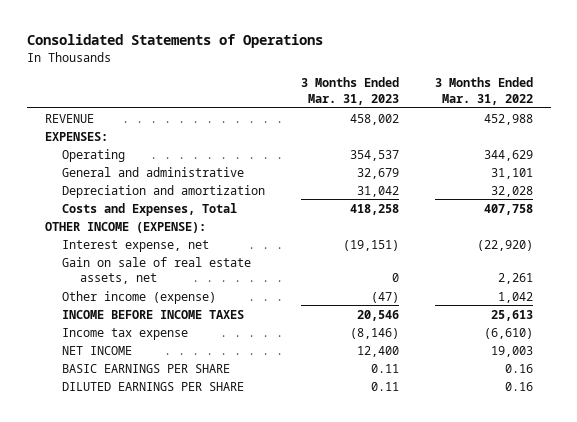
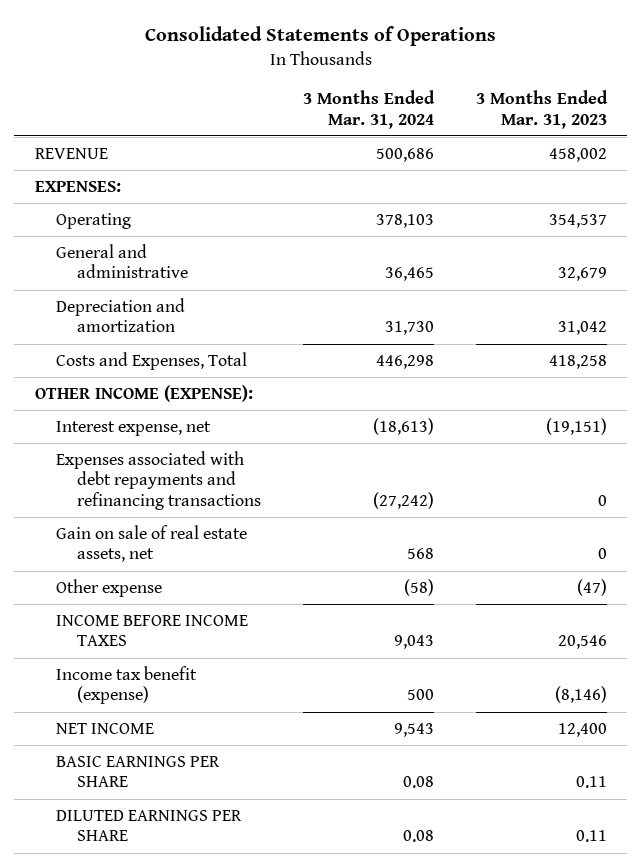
[434,77,533,105] 3 Months Ended Mar. 31, 2022 -> none
none -> [302,90,435,129] 3 Months Ended Mar. 31, 2024
none -> [56,450,262,510] Expenses associated with debt repayments and refinancing transactions
[62,290,217,304] Other income (expense) -> [56,578,163,597] Other expense
[62,327,189,340] Income tax expense -> [56,665,198,705] Income tax benefit (expense)

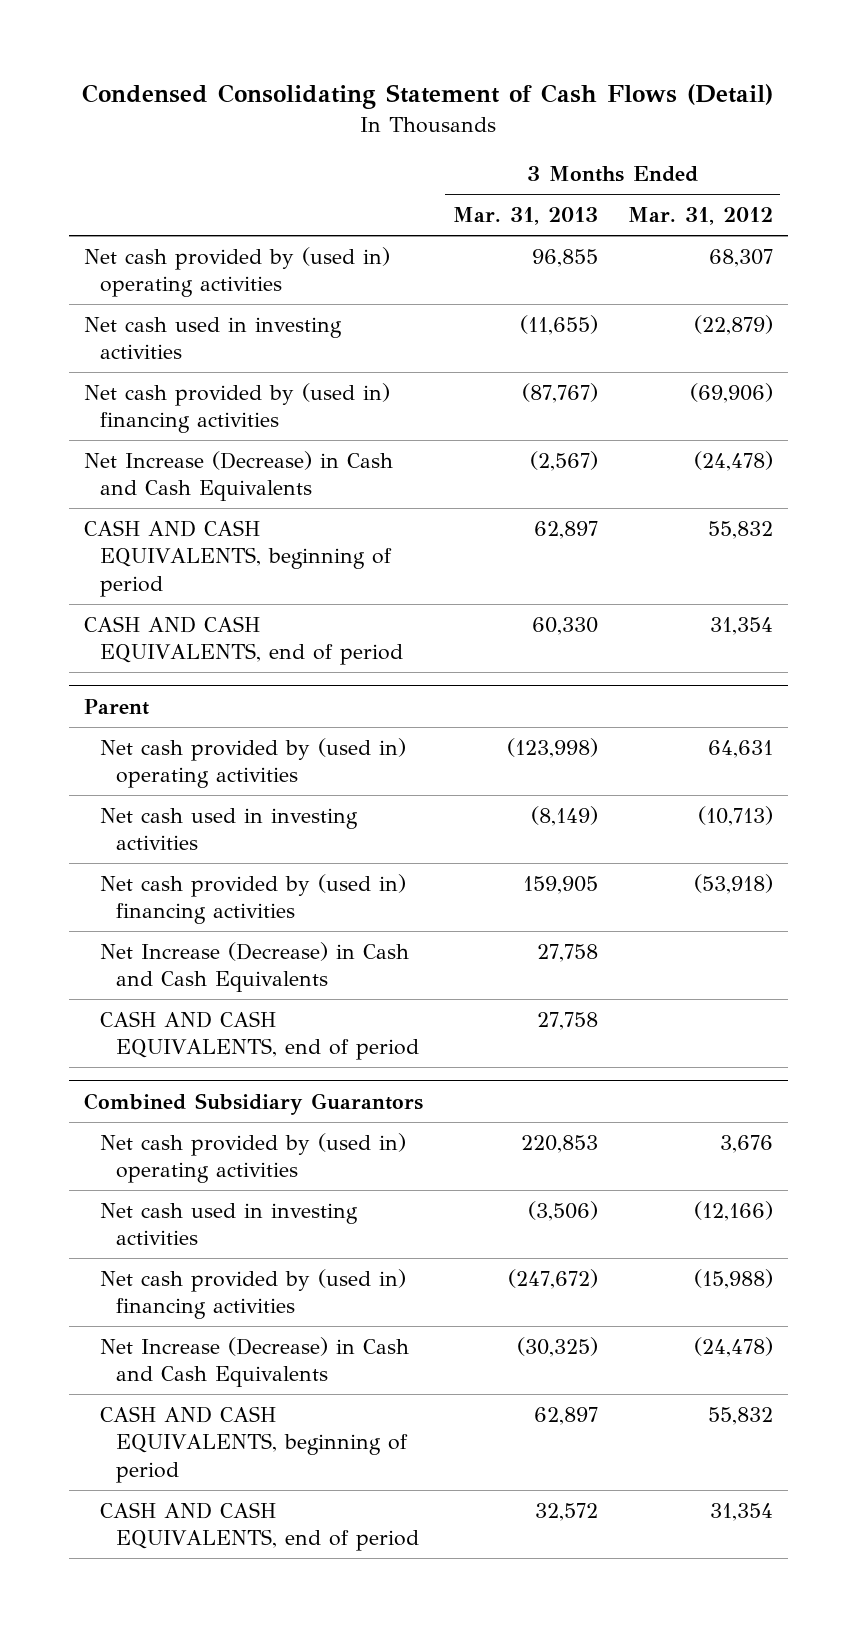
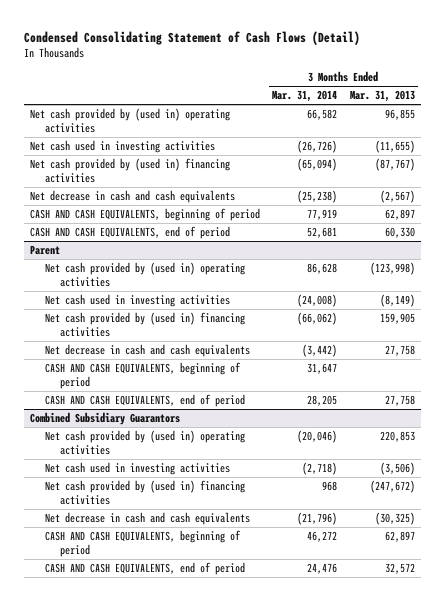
[627,207,773,226] Mar. 31, 2012 -> none
none -> [272,90,338,103] Mar. 31, 2014
[83,450,393,502] Net Increase (Decrease) in Cash and Cash Equivalents -> [29,189,235,203] Net decrease in cash and cash equivalents
[100,941,410,993] Net Increase (Decrease) in Cash and Cash Equivalents -> [44,343,250,357] Net decrease in cash and cash equivalents
none -> [44,361,241,390] CASH AND CASH EQUIVALENTS, beginning of period
[100,1336,410,1388] Net Increase (Decrease) in Cash and Cash Equivalents -> [44,511,250,525] Net decrease in cash and cash equivalents

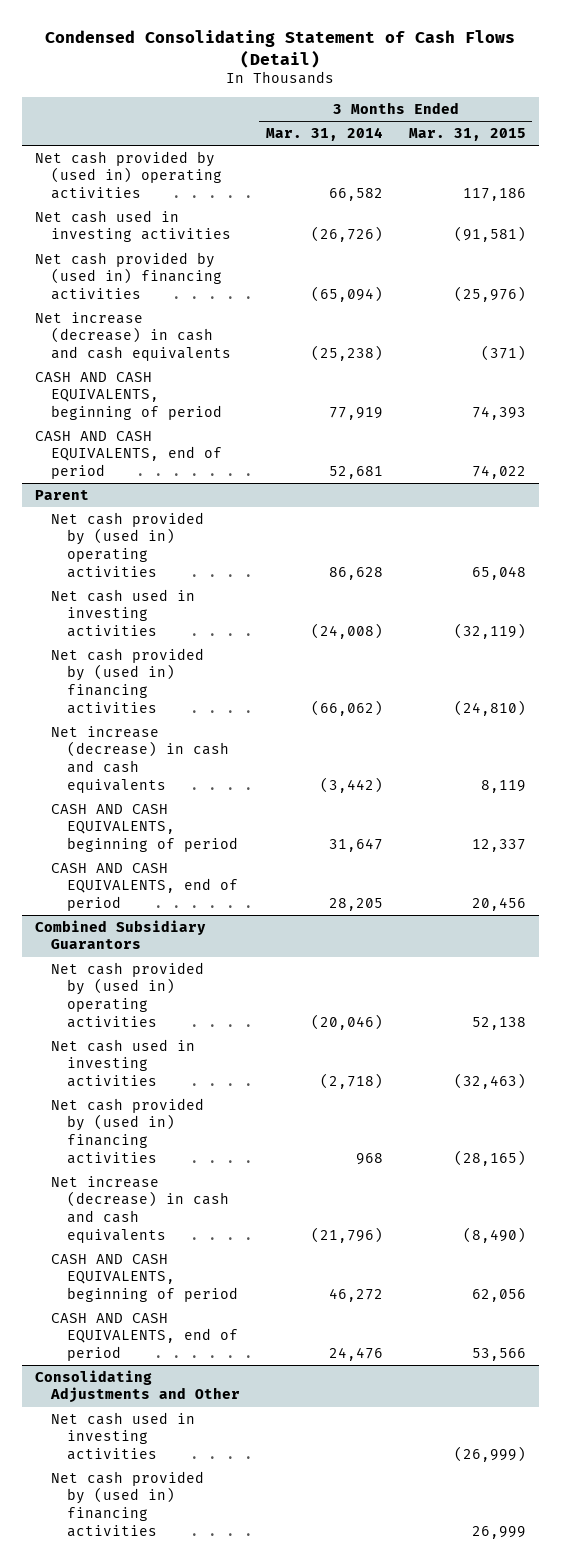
[349,90,415,103] Mar. 31, 2013 -> none
none -> [408,127,526,141] Mar. 31, 2015
[29,189,235,203] Net decrease in cash and cash equivalents -> [34,311,231,362] Net increase (decrease) in cash and cash equivalents
[44,343,250,357] Net decrease in cash and cash equivalents -> [50,725,229,793] Net increase (decrease) in cash and cash equivalents
[44,511,250,525] Net decrease in cash and cash equivalents -> [50,1175,229,1243] Net increase (decrease) in cash and cash equivalents
none -> [34,1369,240,1404] Consolidating Adjustments and Other
none -> [50,1411,195,1461] Net cash used in investing activities
none -> [50,1470,204,1537] Net cash provided by (used in) financing activities

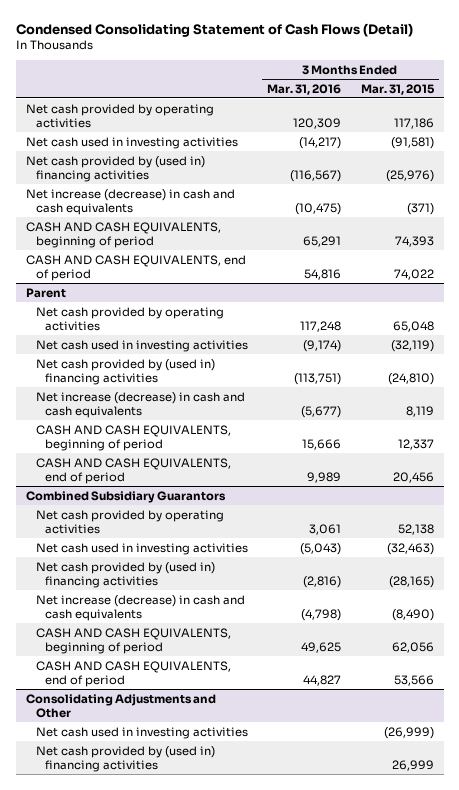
[265,126,383,141] Mar. 31, 2014 -> none
none -> [267,83,342,95] Mar. 31, 2016
[34,150,222,200] Net cash provided by (used in) operating activities -> [25,103,214,128] Net cash provided by operating activities
[50,511,204,578] Net cash provided by (used in) operating activities -> [35,306,224,331] Net cash provided by operating activities
[50,961,204,1028] Net cash provided by (used in) operating activities -> [35,509,224,534] Net cash provided by operating activities

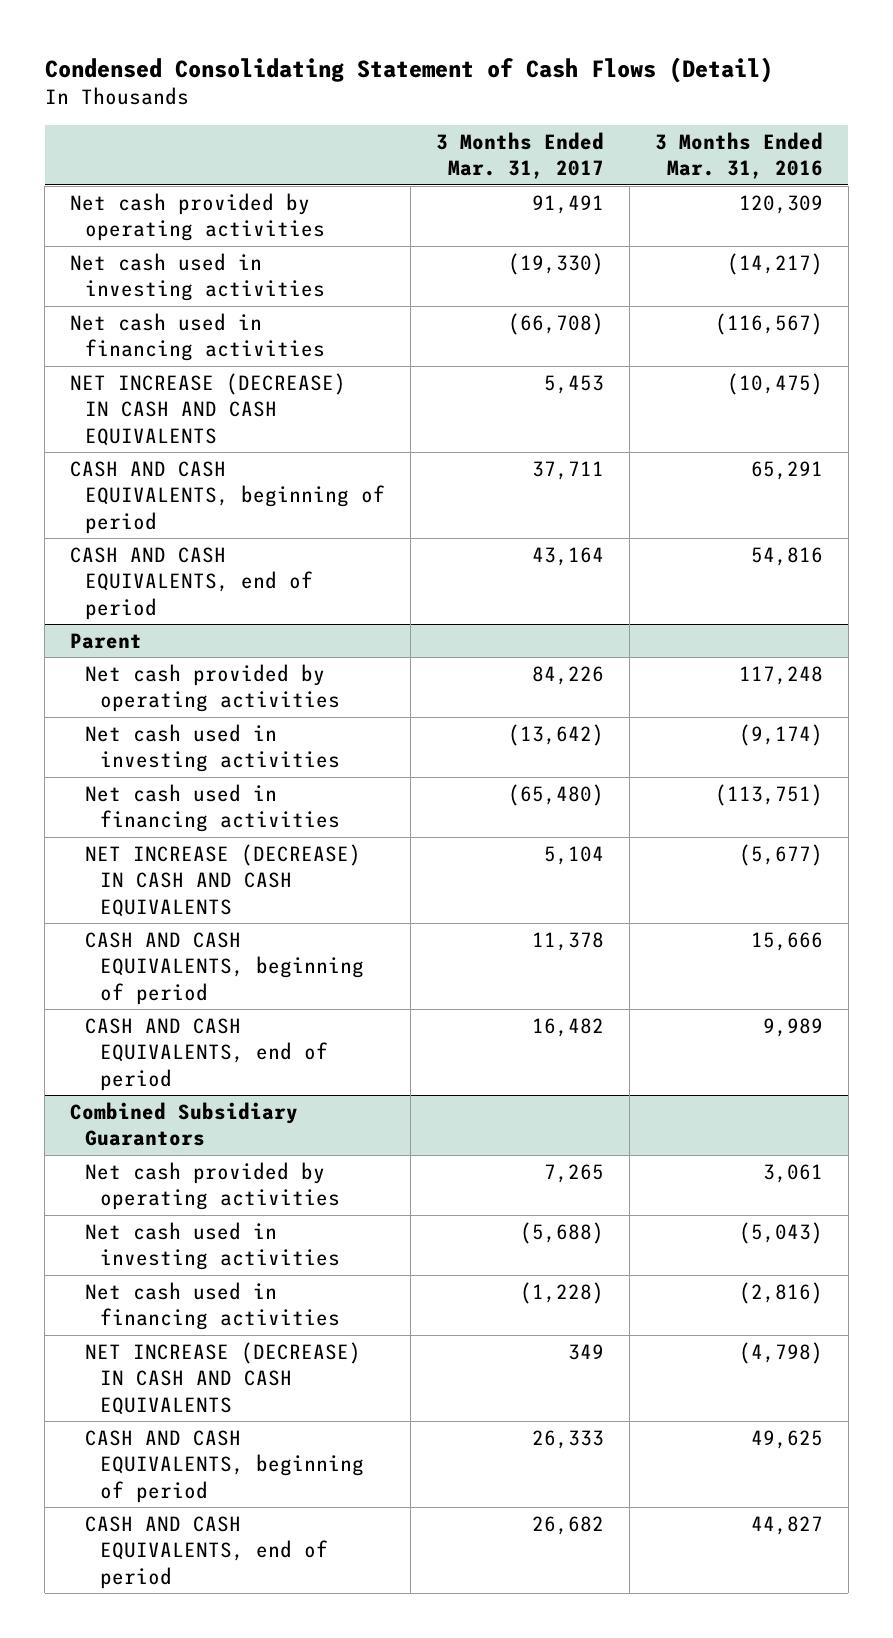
[360,83,435,95] Mar. 31, 2015 -> none
none -> [436,131,605,180] 3 Months Ended Mar. 31, 2017
[25,155,205,182] Net cash provided by (used in) financing activities -> [70,312,326,362] Net cash used in financing activities
[25,188,235,215] Net increase (decrease) in cash and cash equivalents -> [70,372,347,446] NET INCREASE (DECREASE) IN CASH AND CASH EQUIVALENTS
[35,358,215,385] Net cash provided by (used in) financing activities -> [85,783,341,833] Net cash used in financing activities
[35,391,245,418] Net increase (decrease) in cash and cash equivalents -> [85,843,362,917] NET INCREASE (DECREASE) IN CASH AND CASH EQUIVALENTS
[35,561,215,588] Net cash provided by (used in) financing activities -> [85,1281,341,1331] Net cash used in financing activities
[35,594,245,621] Net increase (decrease) in cash and cash equivalents -> [85,1341,362,1415] NET INCREASE (DECREASE) IN CASH AND CASH EQUIVALENTS
[25,693,216,718] Consolidating Adjustments and Other -> none
[35,726,248,739] Net cash used in investing activities -> none
[35,745,215,772] Net cash provided by (used in) financing activities -> none

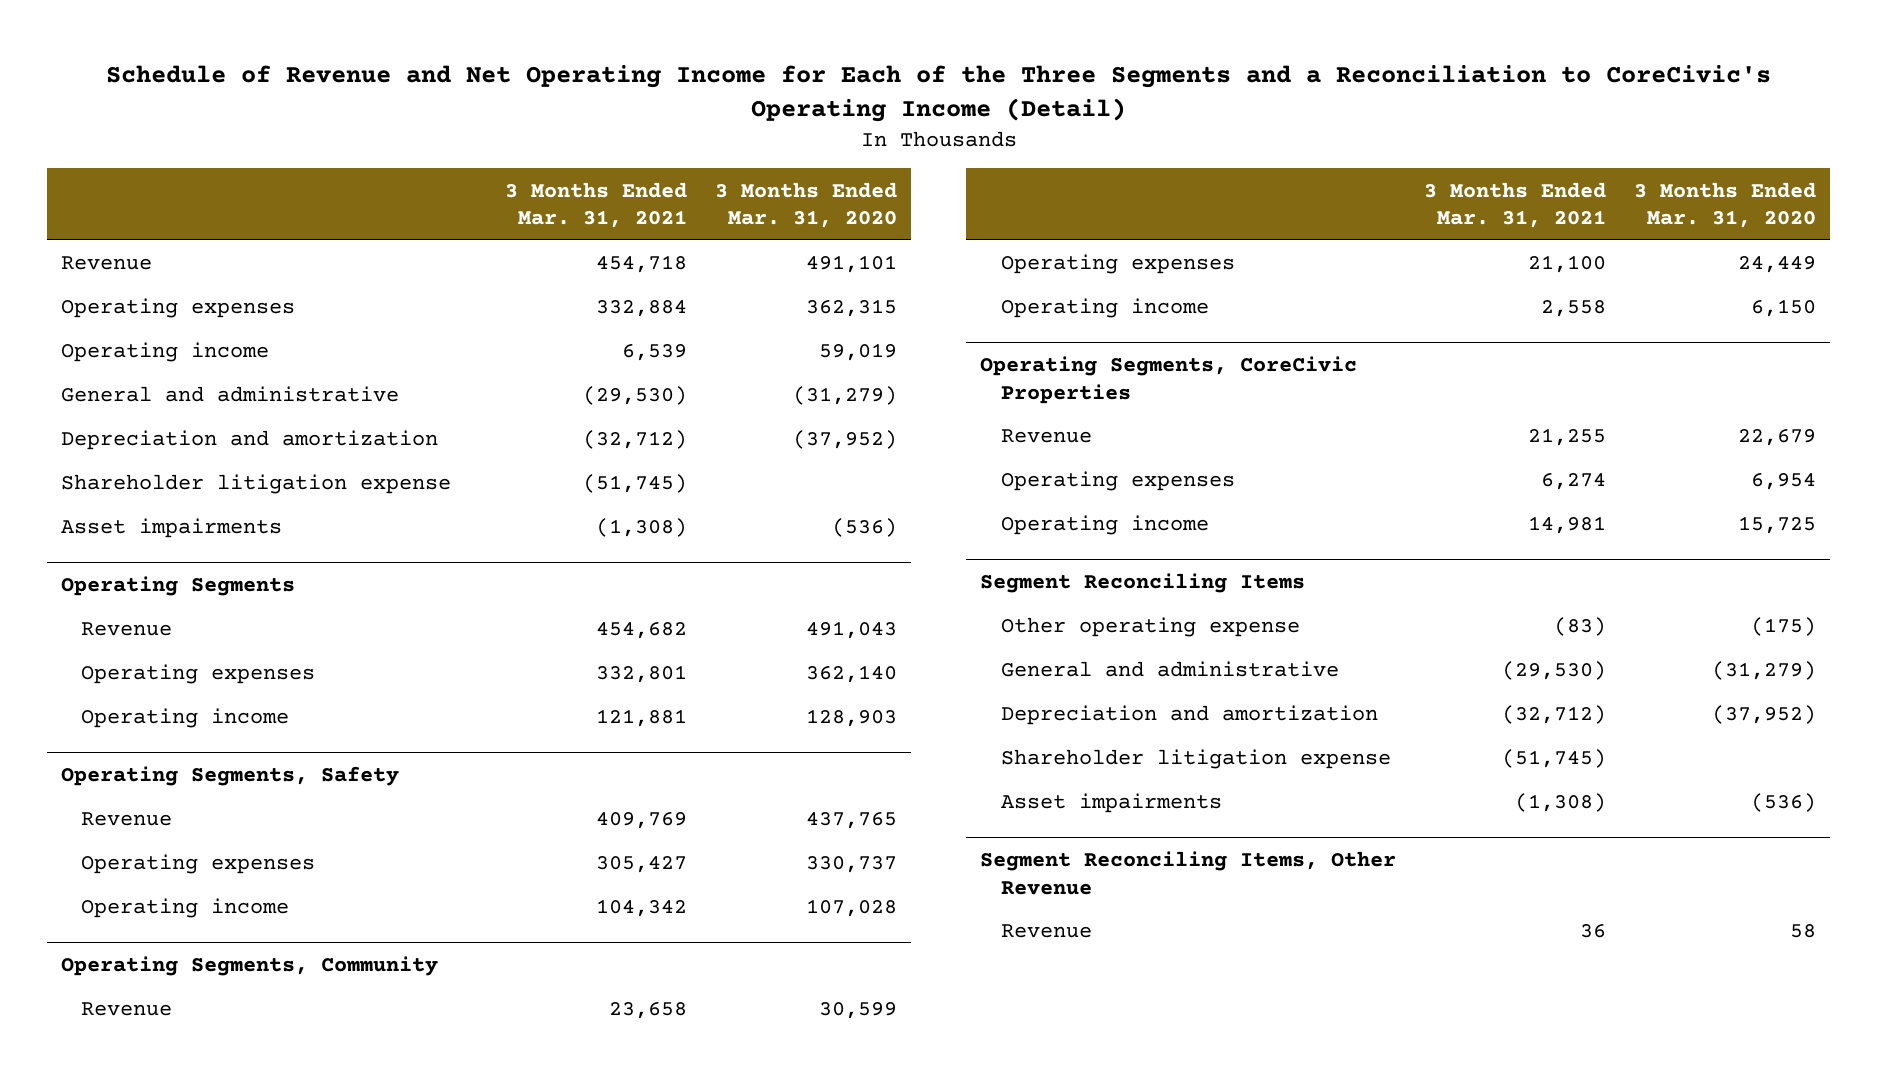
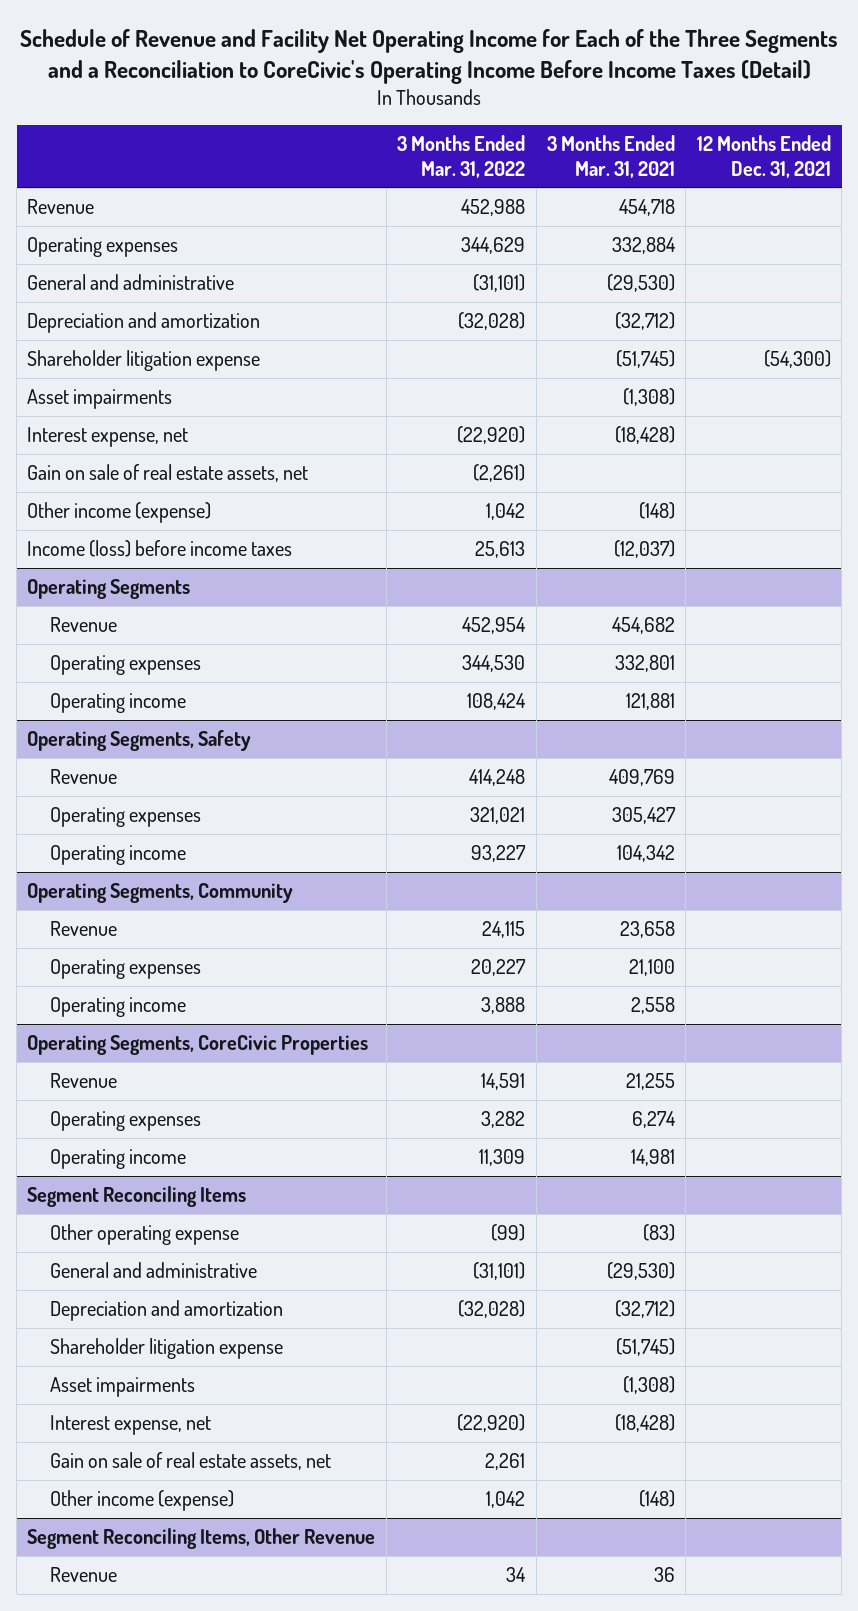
[105,64,1771,123] Schedule of Revenue and Net Operating Income for Each of the Three Segments and a Reconciliation to CoreCivic's Operating Income (Detail) -> [20,29,839,85] Schedule of Revenue and Facility Net Operating Income for Each of the Three Segments and a Reconciliation to CoreCivic's Operating Income Before Income Taxes (Detail)
[714,181,897,229] 3 Months Ended Mar. 31, 2020 -> none
none -> [397,135,526,178] 3 Months Ended Mar. 31, 2022
none -> [696,135,831,178] 12 Months Ended Dec. 31, 2021
[60,342,269,363] Operating income -> none
none -> [27,427,189,448] Interest expense, net
none -> [27,464,309,483] Gain on sale of real estate assets, net
none -> [27,502,212,524] Other income (expense)
none -> [27,540,293,558] Income (loss) before income taxes
none -> [50,1415,212,1436] Interest expense, net
none -> [50,1452,332,1471] Gain on sale of real estate assets, net
none -> [50,1490,235,1512] Other income (expense)

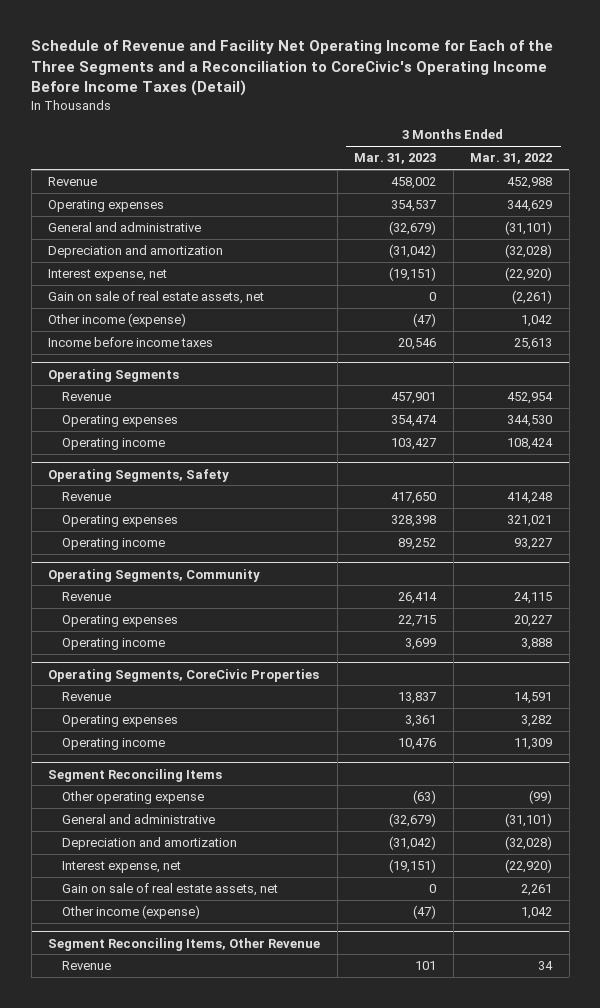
[547,135,676,178] 3 Months Ended Mar. 31, 2021 -> none
[696,135,831,178] 12 Months Ended Dec. 31, 2021 -> none
none -> [354,153,437,165] Mar. 31, 2023
[27,350,261,372] Shareholder litigation expense -> none
[27,389,173,410] Asset impairments -> none
[27,540,293,558] Income (loss) before income taxes -> [48,337,214,348] Income before income taxes
[50,1338,284,1360] Shareholder litigation expense -> none
[50,1377,196,1398] Asset impairments -> none

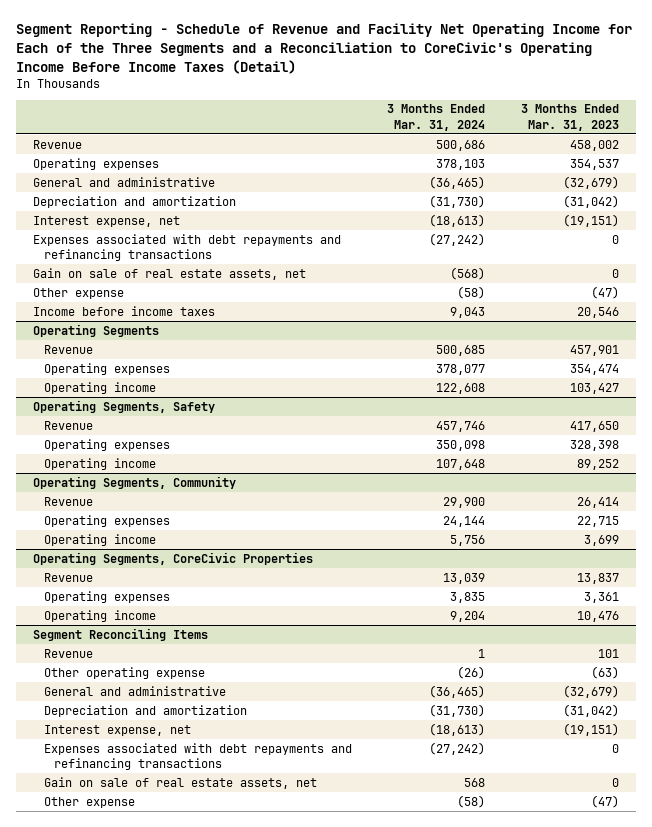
[31,40,554,97] Schedule of Revenue and Facility Net Operating Income for Each of the Three Segments and a Reconciliation to CoreCivic's Operating Income Before Income Taxes (Detail) -> [15,23,632,74] Segment Reporting - Schedule of Revenue and Facility Net Operating Income for Each of the Three Segments and a Reconciliation to CoreCivic's Operating Income Before Income Taxes (Detail)
[470,153,553,165] Mar. 31, 2022 -> none
none -> [387,104,486,132] 3 Months Ended Mar. 31, 2024
none -> [33,233,342,262] Expenses associated with debt repayments and refinancing transactions
[48,313,187,328] Other income (expense) -> [33,287,125,299] Other expense
none -> [43,648,93,658] Revenue
none -> [43,742,352,771] Expenses associated with debt repayments and refinancing transactions
[48,937,321,951] Segment Reconciling Items, Other Revenue -> none
[62,961,112,971] Revenue -> none
[62,905,201,920] Other income (expense) -> [43,796,135,808] Other expense

